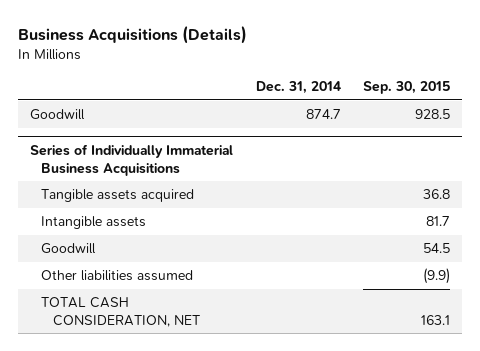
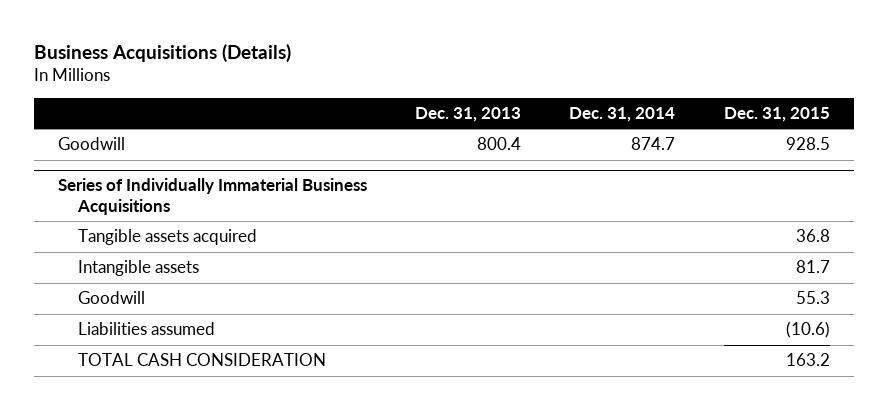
[363,81,451,95] Sep. 30, 2015 -> none
none -> [415,106,522,122] Dec. 31, 2013
none -> [723,106,830,122] Dec. 31, 2015
[41,270,194,282] Other liabilities assumed -> [77,322,215,336] Liabilities assumed
[41,297,201,327] TOTAL CASH CONSIDERATION, NET -> [77,353,326,367] TOTAL CASH CONSIDERATION

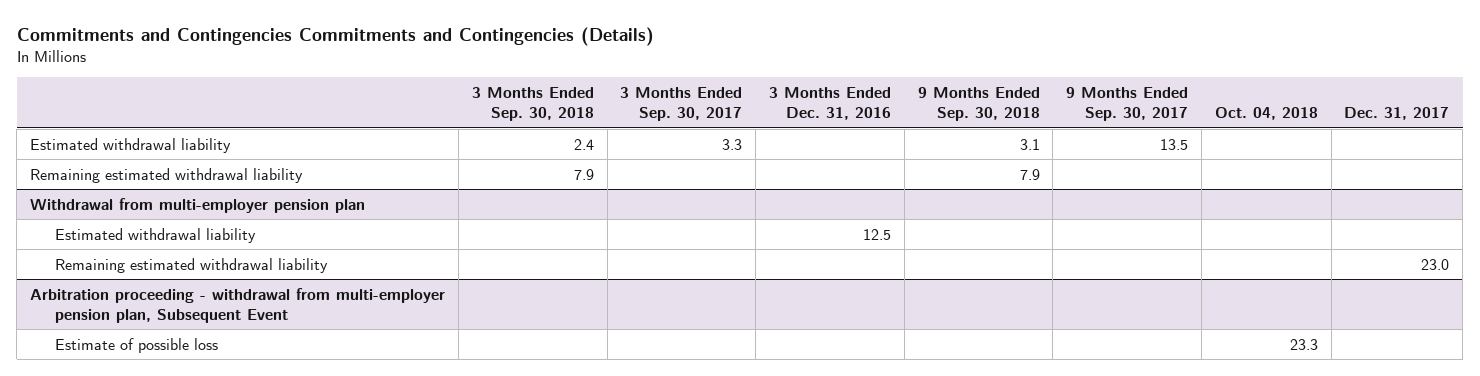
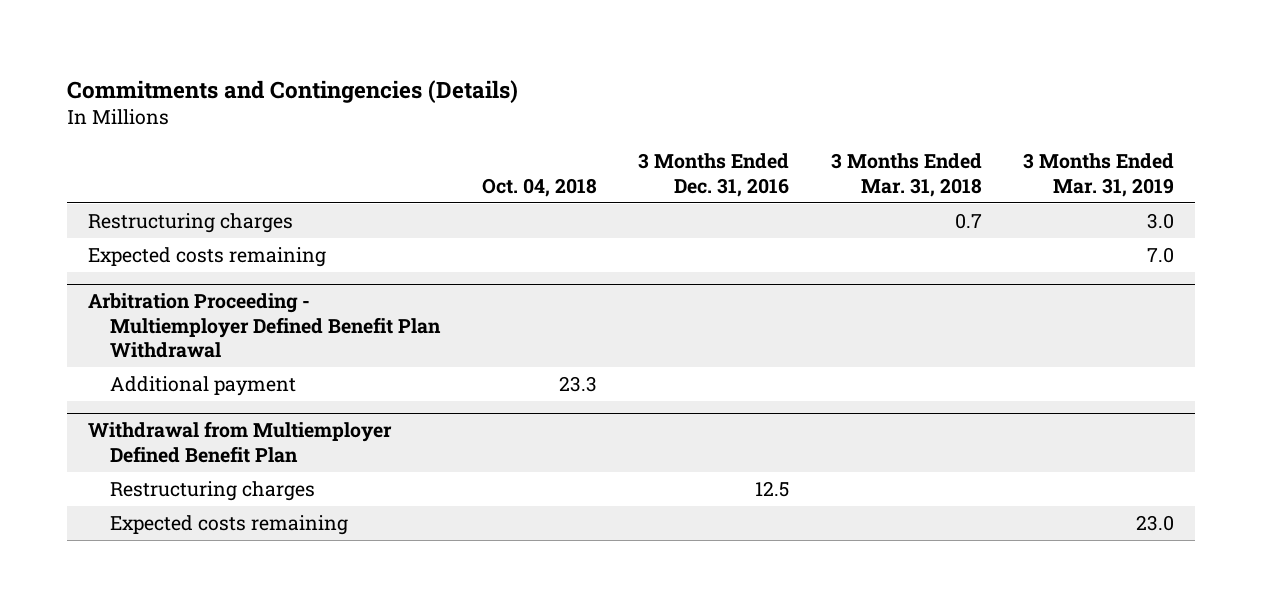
[16,26,654,46] Commitments and Contingencies Commitments and Contingencies (Details) -> [67,79,519,103] Commitments and Contingencies (Details)
[471,87,594,122] 3 Months Ended Sep. 30, 2018 -> none
[620,87,743,122] 3 Months Ended Sep. 30, 2017 -> none
[917,87,1040,122] 9 Months Ended Sep. 30, 2018 -> none
[1066,87,1189,122] 9 Months Ended Sep. 30, 2017 -> none
[1344,107,1450,121] Dec. 31, 2017 -> none
none -> [830,153,982,197] 3 Months Ended Mar. 31, 2018
none -> [1023,153,1175,197] 3 Months Ended Mar. 31, 2019
[30,287,446,323] Arbitration proceeding - withdrawal from multi-employer pension plan, Subsequent Event -> none
[54,337,218,353] Estimate of possible loss -> none
[30,137,232,153] Estimated withdrawal liability -> [88,213,294,234] Restructuring charges
[30,167,304,183] Remaining estimated withdrawal liability -> [88,247,327,268] Expected costs remaining
none -> [88,293,442,359] Arbitration Proceeding - Multiemployer Defined Benefit Plan Withdrawal
none -> [110,376,297,397] Additional payment
[30,197,366,213] Withdrawal from multi-employer pension plan -> [88,421,393,463] Withdrawal from Multiemployer Defined Benefit Plan
[54,227,256,243] Estimated withdrawal liability -> [110,481,316,502] Restructuring charges
[54,257,328,273] Remaining estimated withdrawal liability -> [110,515,349,536] Expected costs remaining

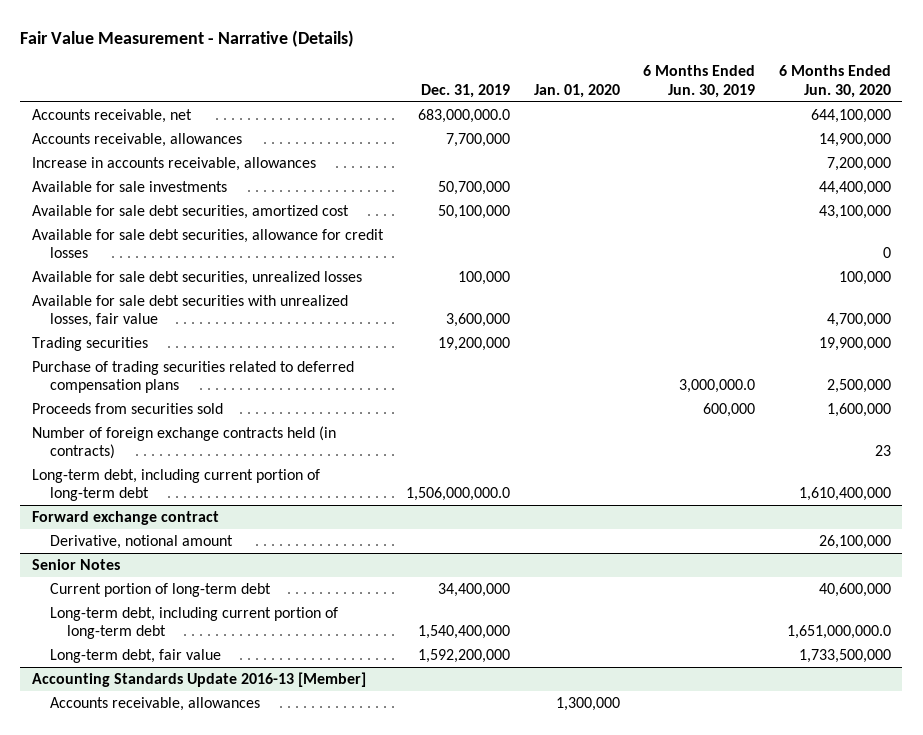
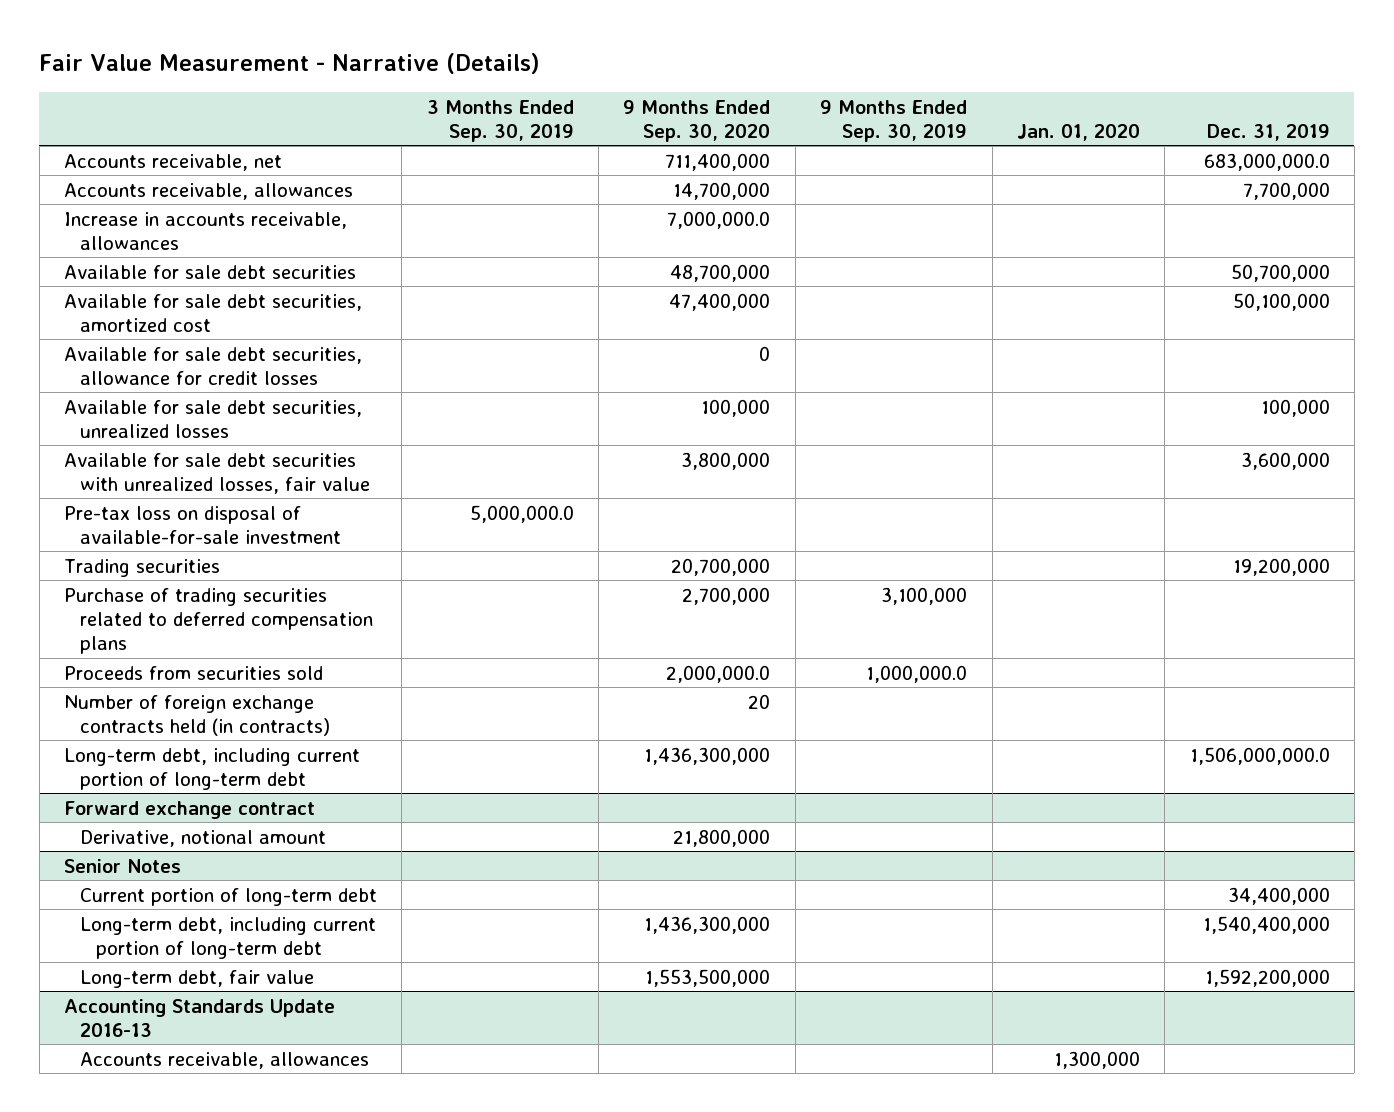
[643,65,756,98] 6 Months Ended Jun. 30, 2019 -> none
[778,65,891,98] 6 Months Ended Jun. 30, 2020 -> none
none -> [426,99,574,142] 3 Months Ended Sep. 30, 2019
none -> [623,99,771,142] 9 Months Ended Sep. 30, 2020
none -> [820,99,968,142] 9 Months Ended Sep. 30, 2019
[31,180,227,192] Available for sale investments -> [63,264,356,279] Available for sale debt securities
none -> [63,505,342,544] Pre-tax loss on disposal of available-for-sale investment
[31,671,366,687] Accounting Standards Update 2016-13 [Member] -> [63,998,335,1037] Accounting Standards Update 2016-13

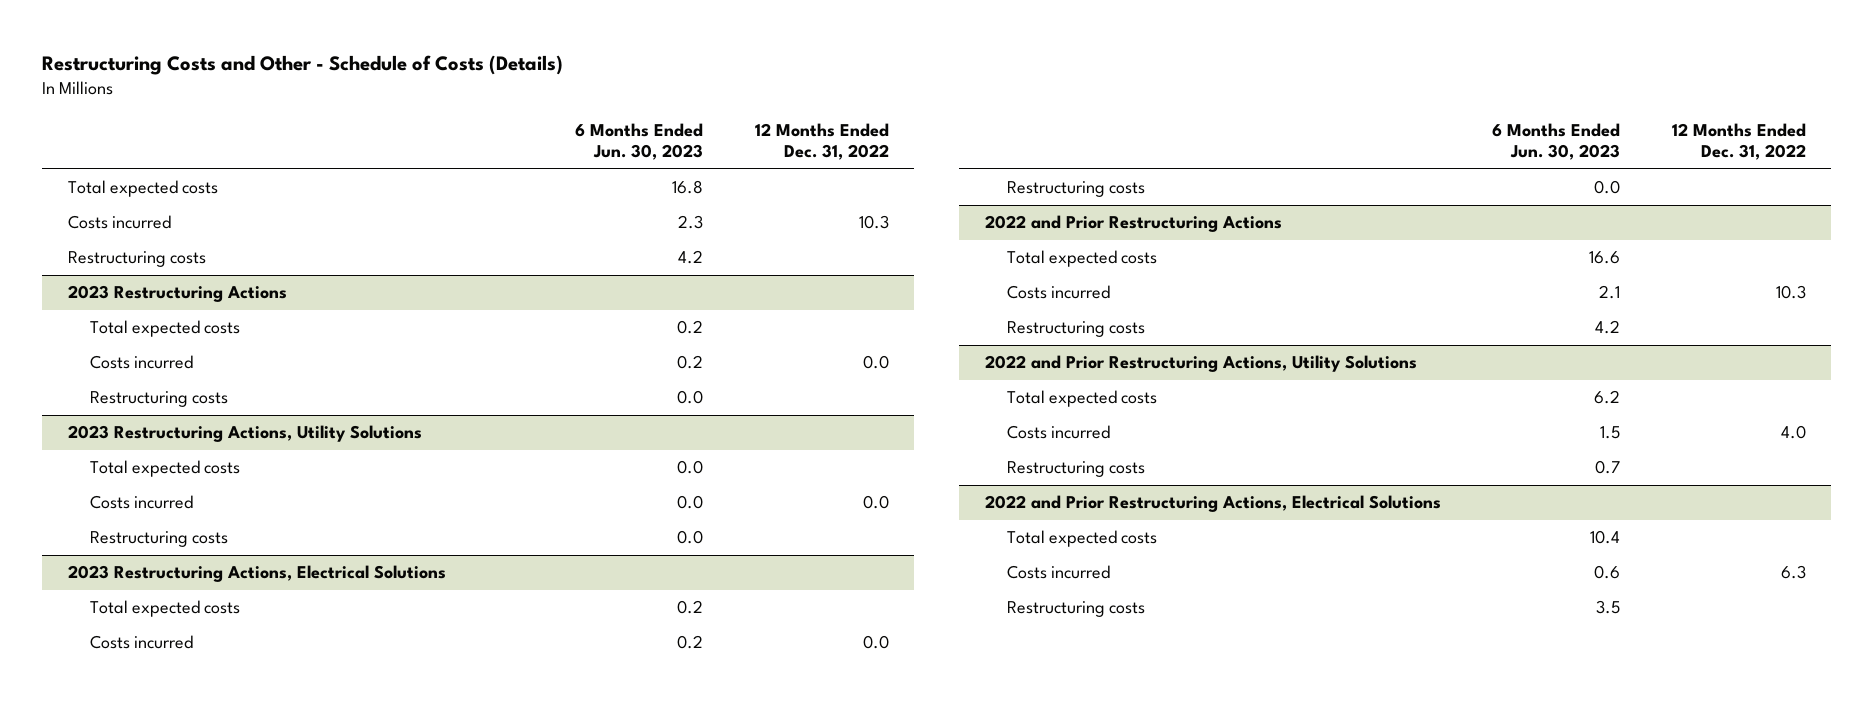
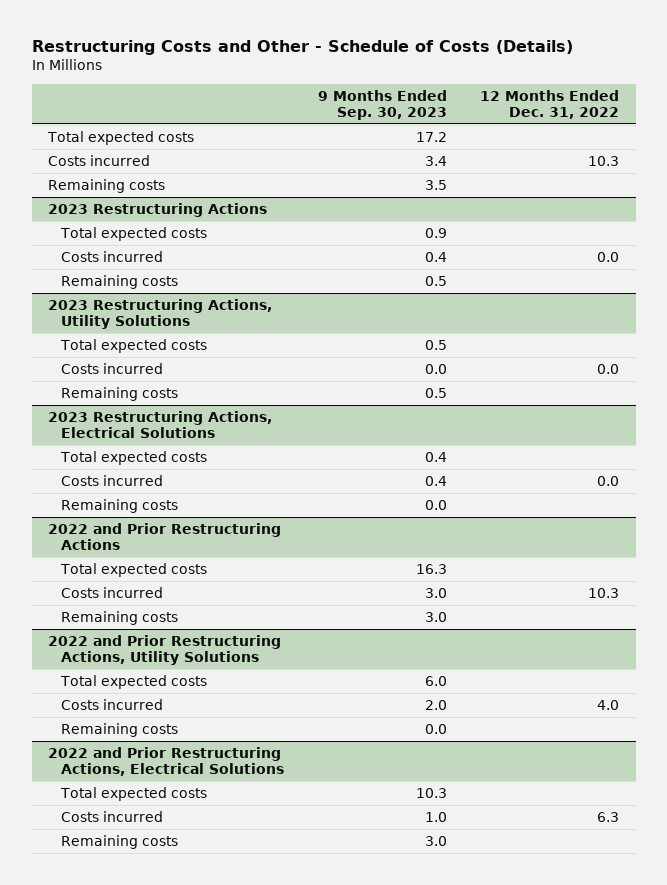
[575,122,704,161] 6 Months Ended Jun. 30, 2023 -> none
none -> [317,89,447,120] 9 Months Ended Sep. 30, 2023
[67,251,206,268] Restructuring costs -> [48,178,166,193] Remaining costs
[89,391,228,408] Restructuring costs -> [61,274,179,289] Remaining costs
[89,531,228,548] Restructuring costs -> [61,386,179,401] Remaining costs
[1006,181,1145,198] Restructuring costs -> [61,498,179,513] Remaining costs
[1006,321,1145,338] Restructuring costs -> [61,610,179,625] Remaining costs
[1006,461,1145,478] Restructuring costs -> [61,722,179,737] Remaining costs
[1006,601,1145,618] Restructuring costs -> [61,834,179,849] Remaining costs

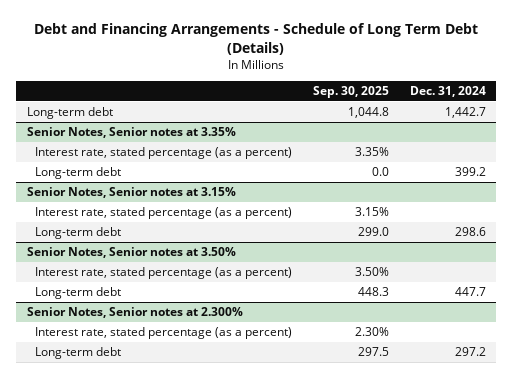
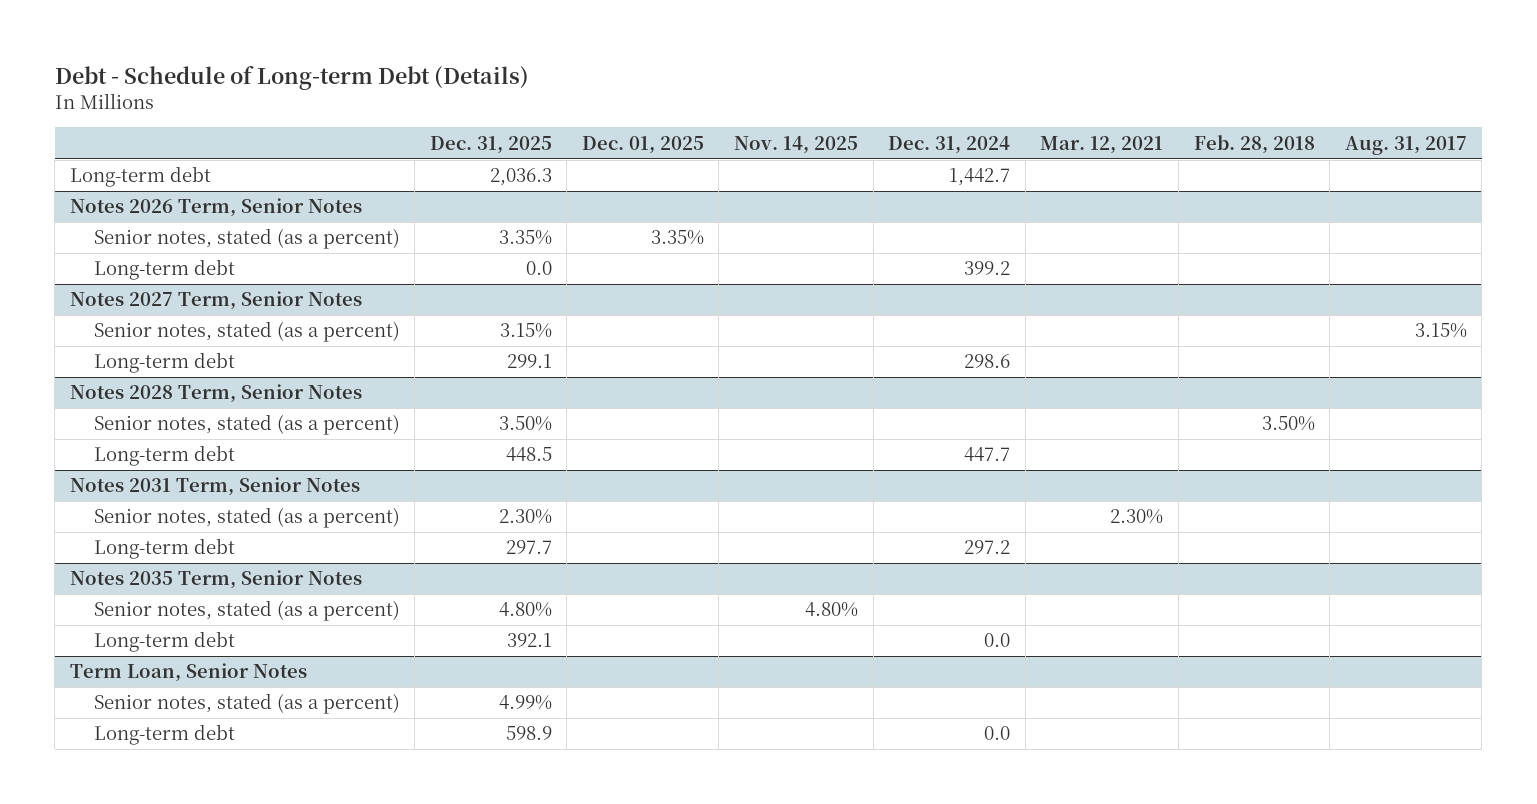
[34,23,479,55] Debt and Financing Arrangements - Schedule of Long Term Debt (Details) -> [54,65,529,90] Debt - Schedule of Long-term Debt (Details)
[312,85,389,98] Sep. 30, 2025 -> none
none -> [429,135,552,154] Dec. 31, 2025
none -> [581,135,704,154] Dec. 01, 2025
none -> [734,135,859,154] Nov. 14, 2025
none -> [1040,135,1164,154] Mar. 12, 2021
none -> [1193,134,1315,154] Feb. 28, 2018
none -> [1344,135,1467,155] Aug. 31, 2017
[26,127,236,139] Senior Notes, Senior notes at 3.35% -> [70,198,363,218] Notes 2026 Term, Senior Notes
[35,147,293,160] Interest rate, stated percentage (as a percent) -> [93,228,400,250] Senior notes, stated (as a percent)
[26,187,236,199] Senior Notes, Senior notes at 3.15% -> [70,291,363,311] Notes 2027 Term, Senior Notes
[35,207,293,220] Interest rate, stated percentage (as a percent) -> [93,321,400,343] Senior notes, stated (as a percent)
[26,247,236,259] Senior Notes, Senior notes at 3.50% -> [70,384,363,404] Notes 2028 Term, Senior Notes
[35,267,293,280] Interest rate, stated percentage (as a percent) -> [93,414,400,436] Senior notes, stated (as a percent)
[26,307,243,319] Senior Notes, Senior notes at 2.300% -> [70,477,361,497] Notes 2031 Term, Senior Notes
[35,327,293,340] Interest rate, stated percentage (as a percent) -> [93,507,400,529] Senior notes, stated (as a percent)
none -> [70,570,363,590] Notes 2035 Term, Senior Notes
none -> [93,600,400,622] Senior notes, stated (as a percent)
none -> [93,631,235,653] Long-term debt
none -> [70,663,308,683] Term Loan, Senior Notes
none -> [93,693,400,715] Senior notes, stated (as a percent)
none -> [93,724,235,746] Long-term debt

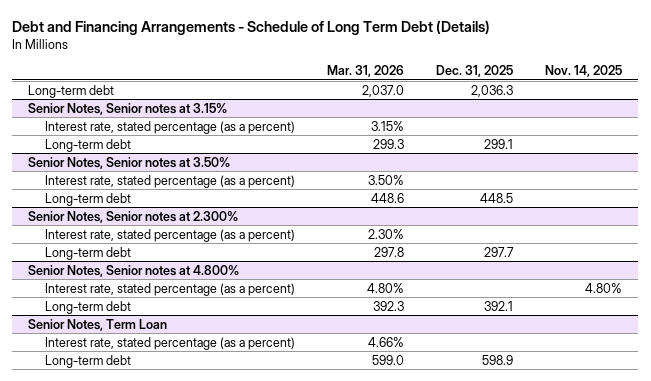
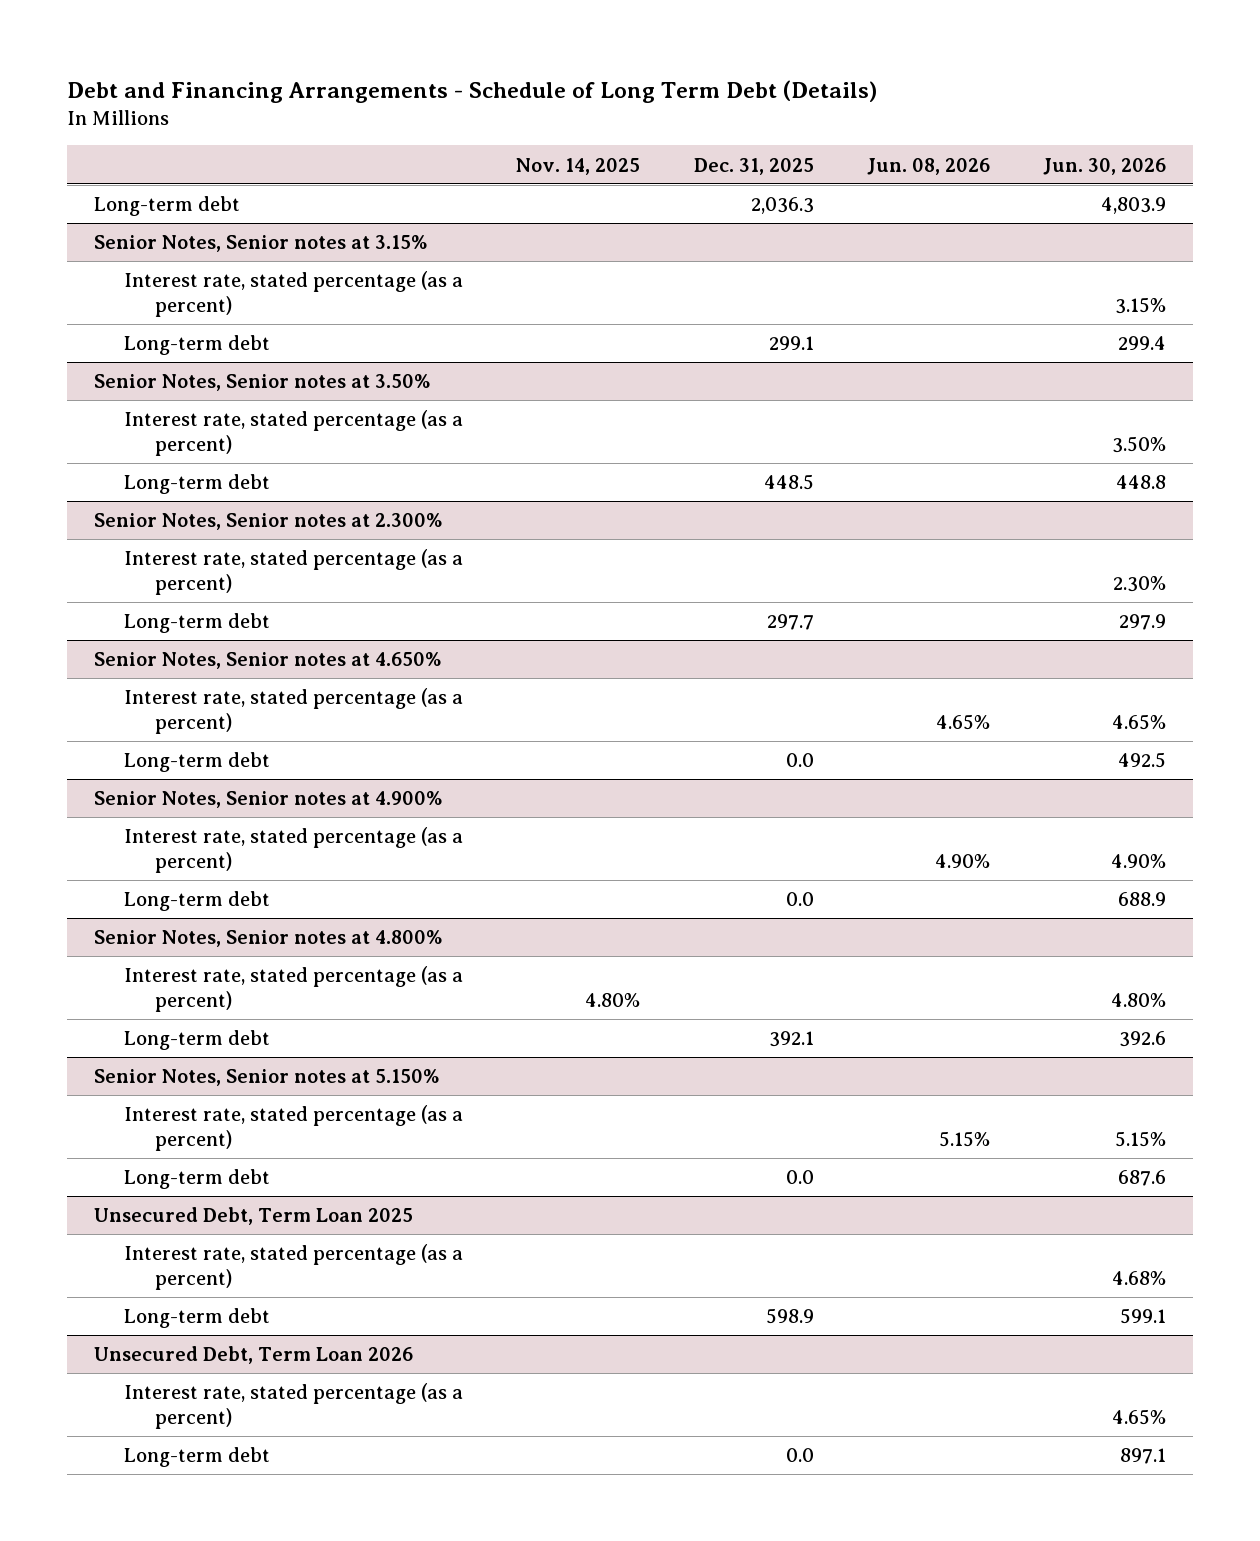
[327,65,405,78] Mar. 31, 2026 -> none
none -> [867,157,991,175] Jun. 08, 2026
none -> [1043,157,1167,175] Jun. 30, 2026
none -> [93,652,442,670] Senior Notes, Senior notes at 4.650%
none -> [124,688,464,734] Interest rate, stated percentage (as a percent)
none -> [124,752,271,773] Long-term debt
none -> [93,791,443,809] Senior Notes, Senior notes at 4.900%
none -> [124,827,464,873] Interest rate, stated percentage (as a percent)
none -> [124,891,271,912] Long-term debt
none -> [93,1069,440,1087] Senior Notes, Senior notes at 5.150%
none -> [124,1105,464,1151] Interest rate, stated percentage (as a percent)
none -> [124,1169,271,1190] Long-term debt
[28,318,168,331] Senior Notes, Term Loan -> [93,1207,413,1226] Unsecured Debt, Term Loan 2025
none -> [93,1346,413,1365] Unsecured Debt, Term Loan 2026
none -> [124,1383,464,1429] Interest rate, stated percentage (as a percent)
none -> [124,1447,271,1468] Long-term debt

